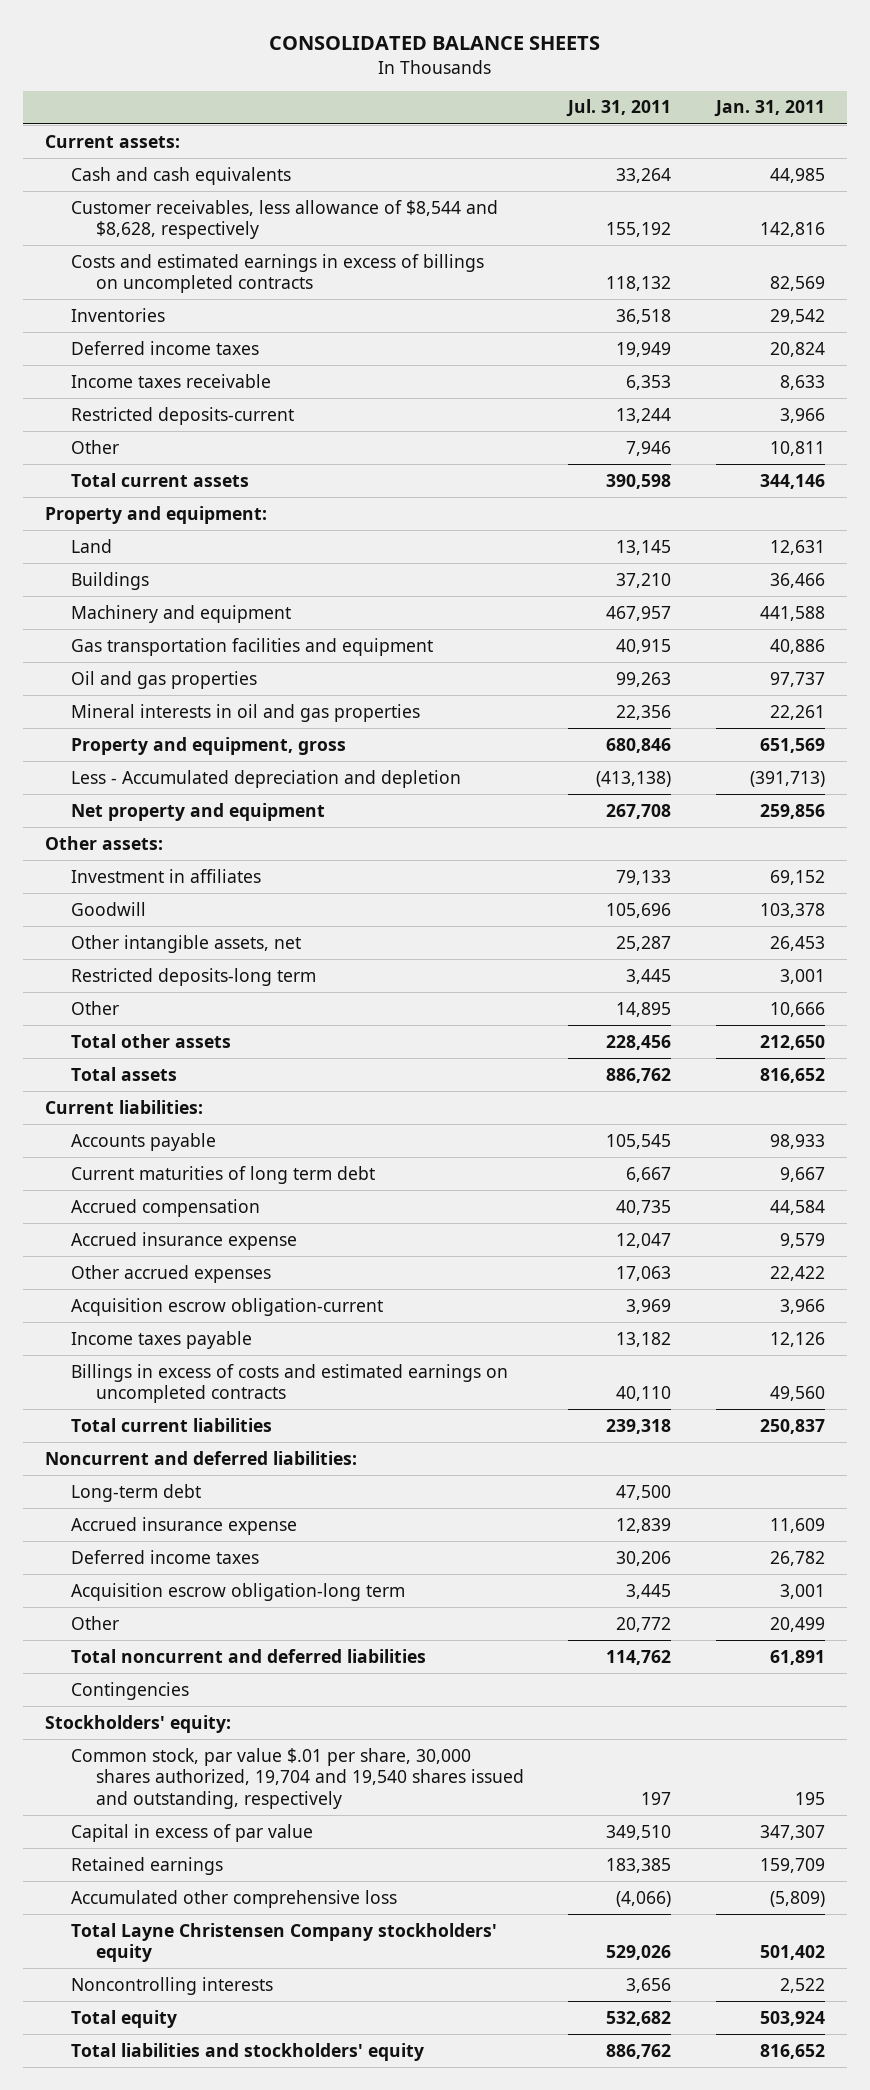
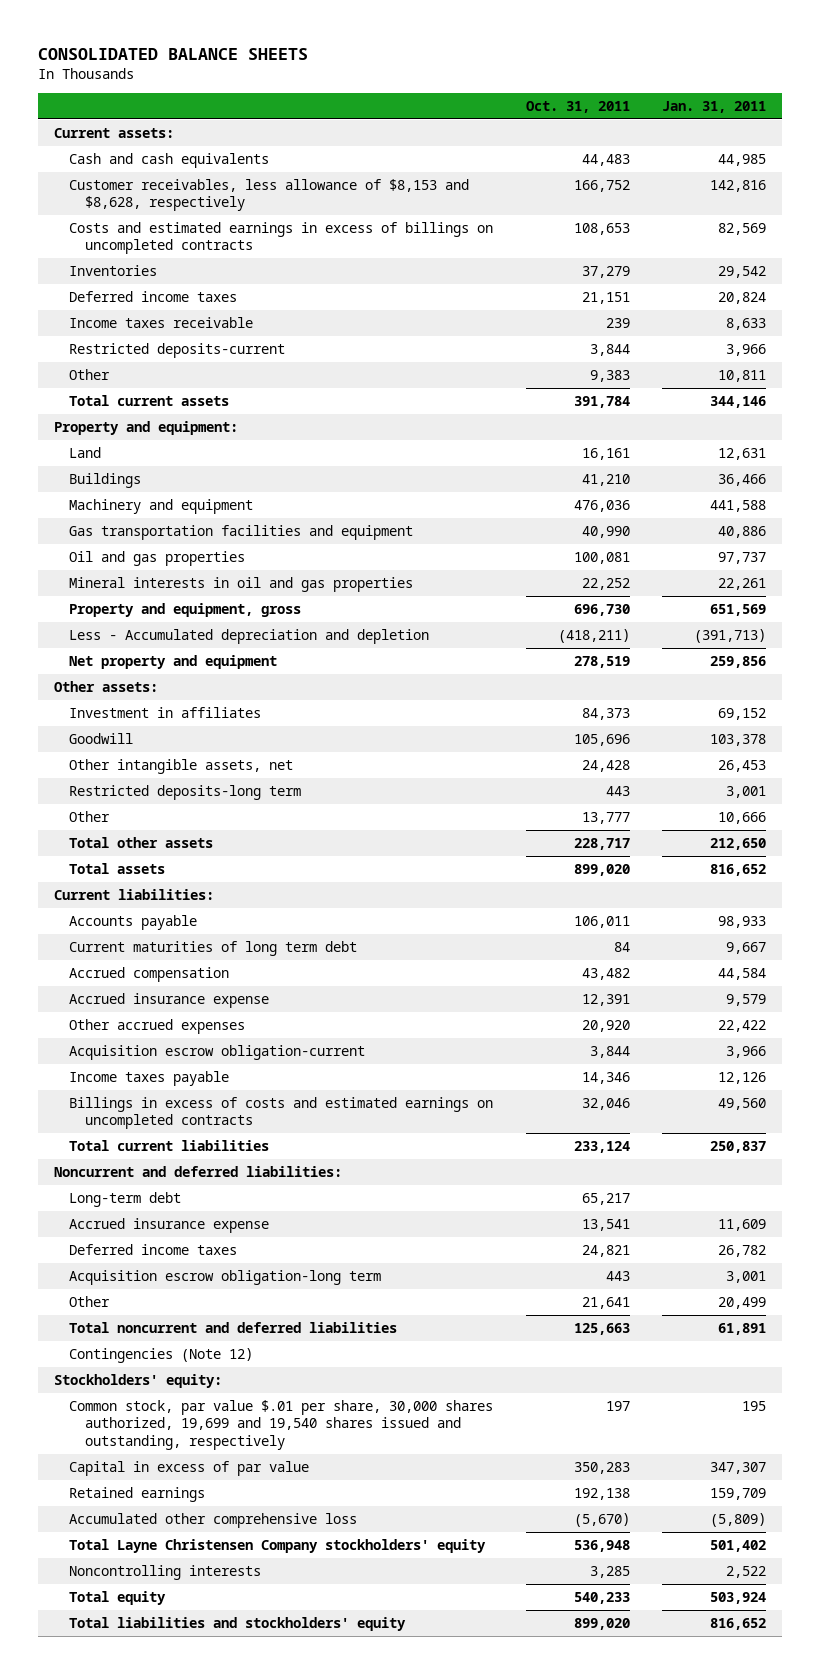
[566,99,672,118] Jul. 31, 2011 -> none
none -> [525,101,630,114] Oct. 31, 2011
[70,199,498,240] Customer receivables, less allowance of $8,544 and $8,628, respectively -> [69,178,470,212] Customer receivables, less allowance of $8,153 and $8,628, respectively
[70,1681,189,1700] Contingencies -> [69,1347,254,1363] Contingencies (Note 12)
[70,1747,525,1810] Common stock, par value $.01 per share, 30,000 shares authorized, 19,704 and 19,540 shares issued and outstanding, respectively -> [69,1399,494,1450] Common stock, par value $.01 per share, 30,000 shares authorized, 19,699 and 19,540 shares issued and outstanding, respectively

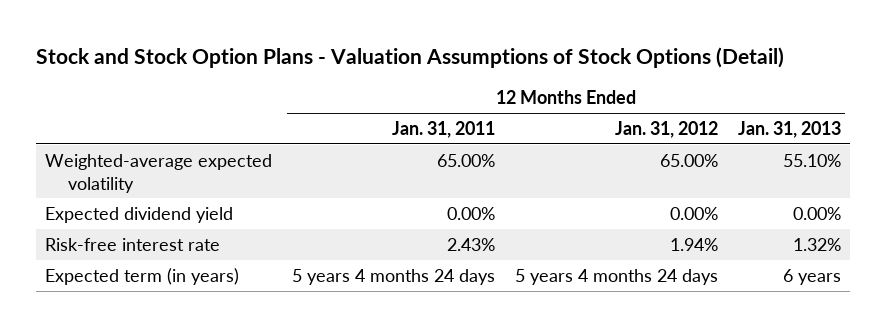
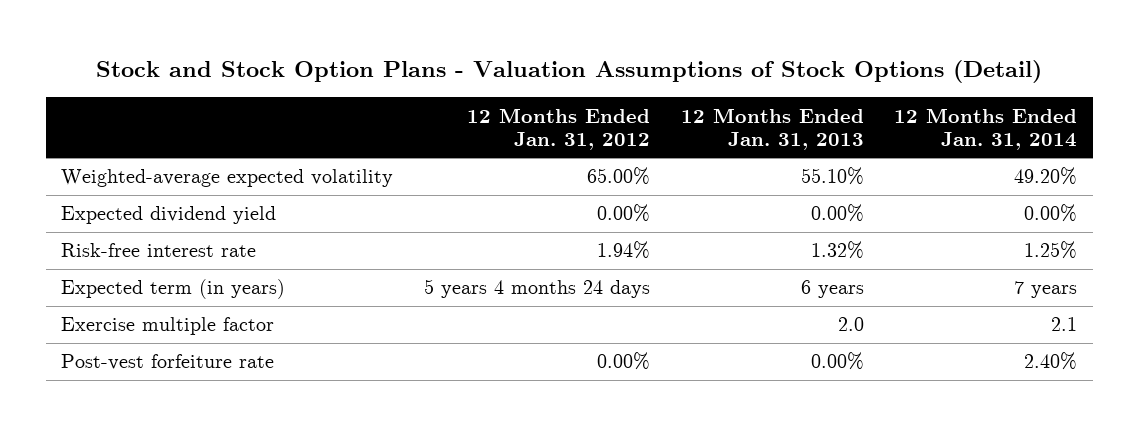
[392,121,496,139] Jan. 31, 2011 -> none
none -> [894,107,1078,151] 12 Months Ended Jan. 31, 2014
none -> [61,317,275,336] Exercise multiple factor
none -> [61,354,275,371] Post-vest forfeiture rate

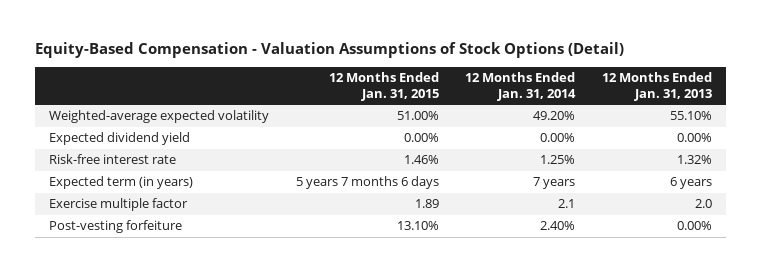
[96,60,1043,84] Stock and Stock Option Plans - Valuation Assumptions of Stock Options (Detail) -> [35,42,625,59] Equity-Based Compensation - Valuation Assumptions of Stock Options (Detail)
[466,107,650,151] 12 Months Ended Jan. 31, 2012 -> none
none -> [328,72,439,101] 12 Months Ended Jan. 31, 2015
[61,354,275,371] Post-vest forfeiture rate -> [48,220,182,234] Post-vesting forfeiture

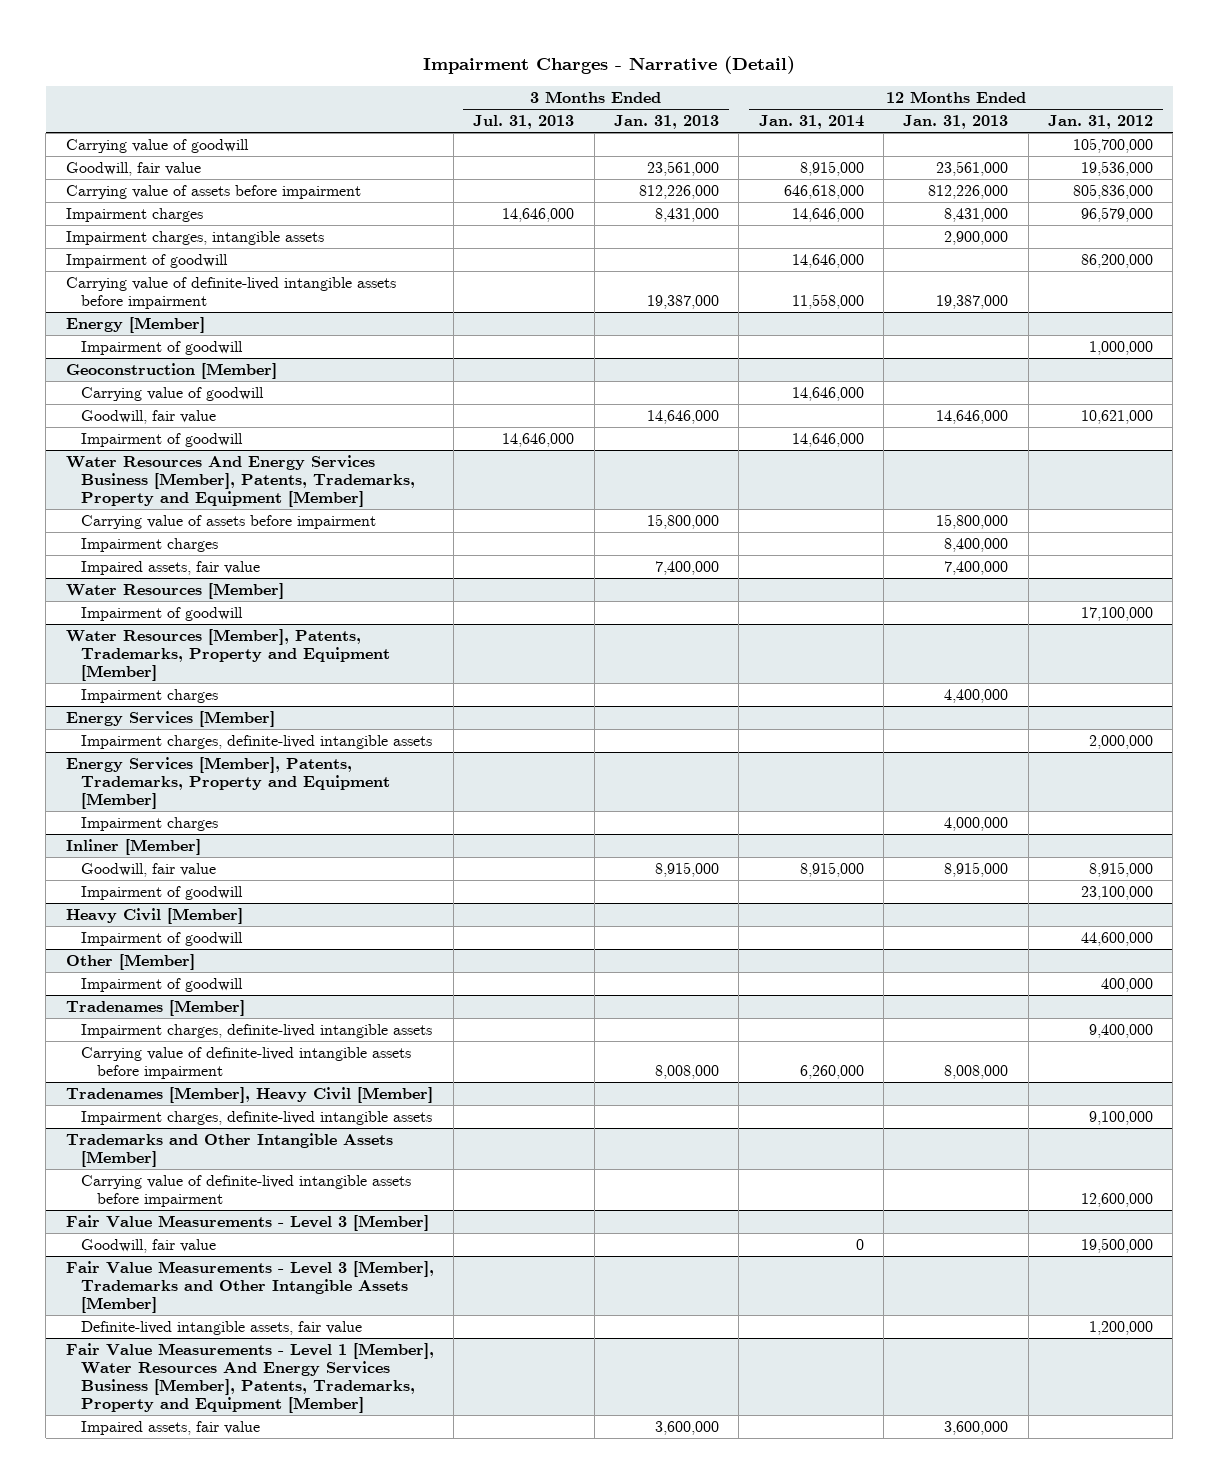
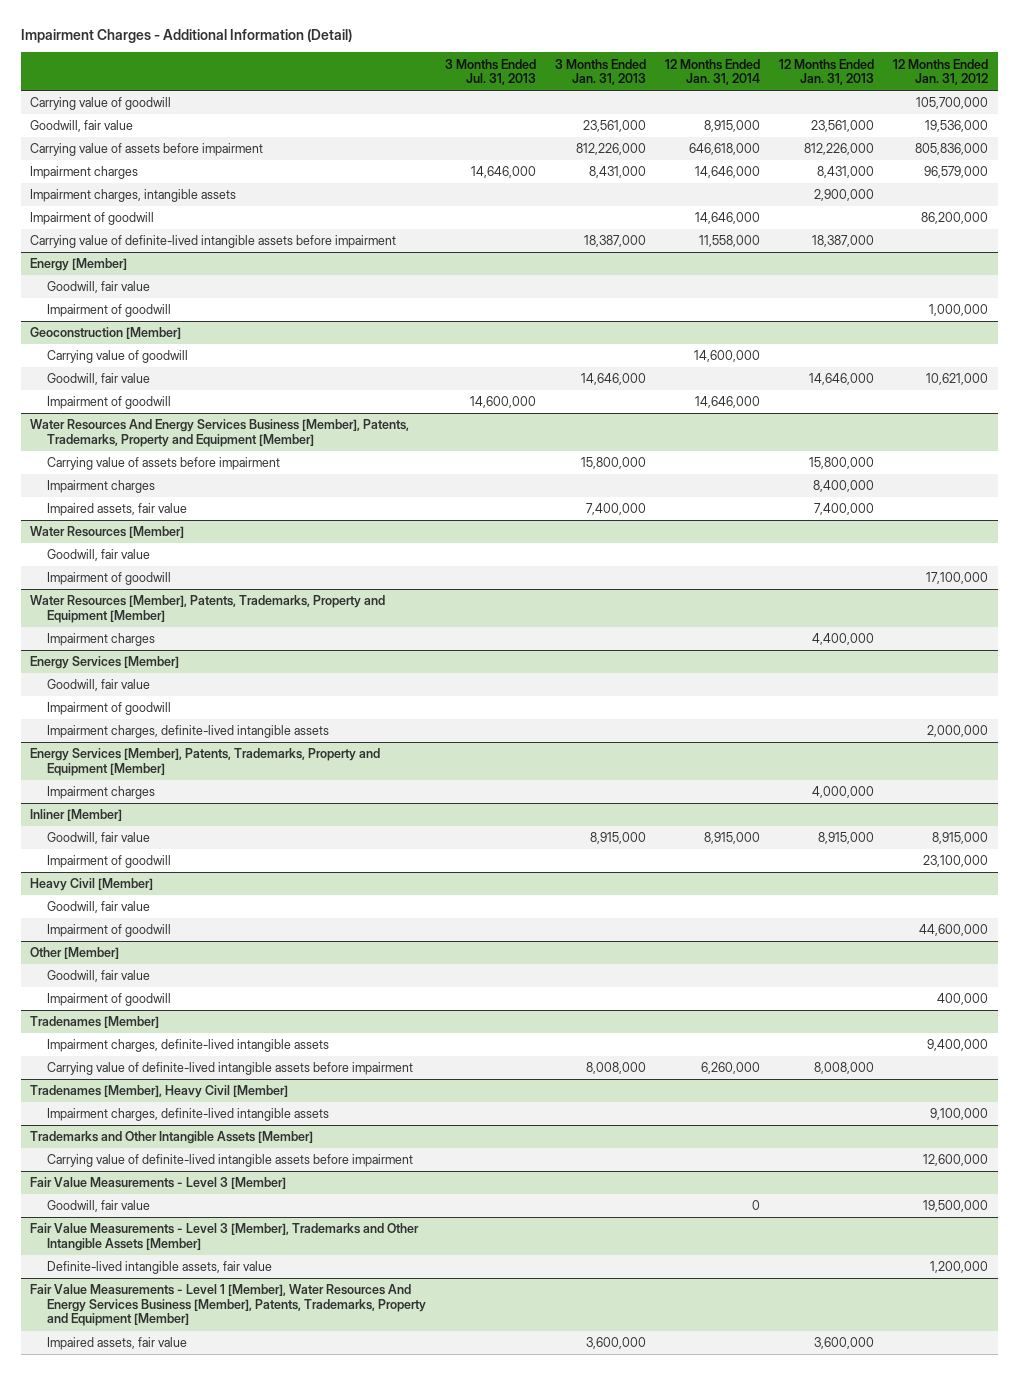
[423,56,796,75] Impairment Charges - Narrative (Detail) -> [20,29,352,44] Impairment Charges - Additional Information (Detail)
[647,295,720,310] 19,387,000 -> [583,235,646,248] 18,387,000
[936,295,1009,310] 19,387,000 -> [812,235,875,248] 18,387,000
none -> [46,281,150,294] Goodwill, fair value
[791,387,864,402] 14,646,000 -> [694,350,761,363] 14,600,000
[502,433,575,448] 14,646,000 -> [469,396,536,409] 14,600,000
none -> [46,549,150,562] Goodwill, fair value
none -> [46,679,150,692] Goodwill, fair value
none -> [46,702,171,716] Impairment of goodwill
none -> [46,901,150,914] Goodwill, fair value
none -> [46,970,150,983] Goodwill, fair value

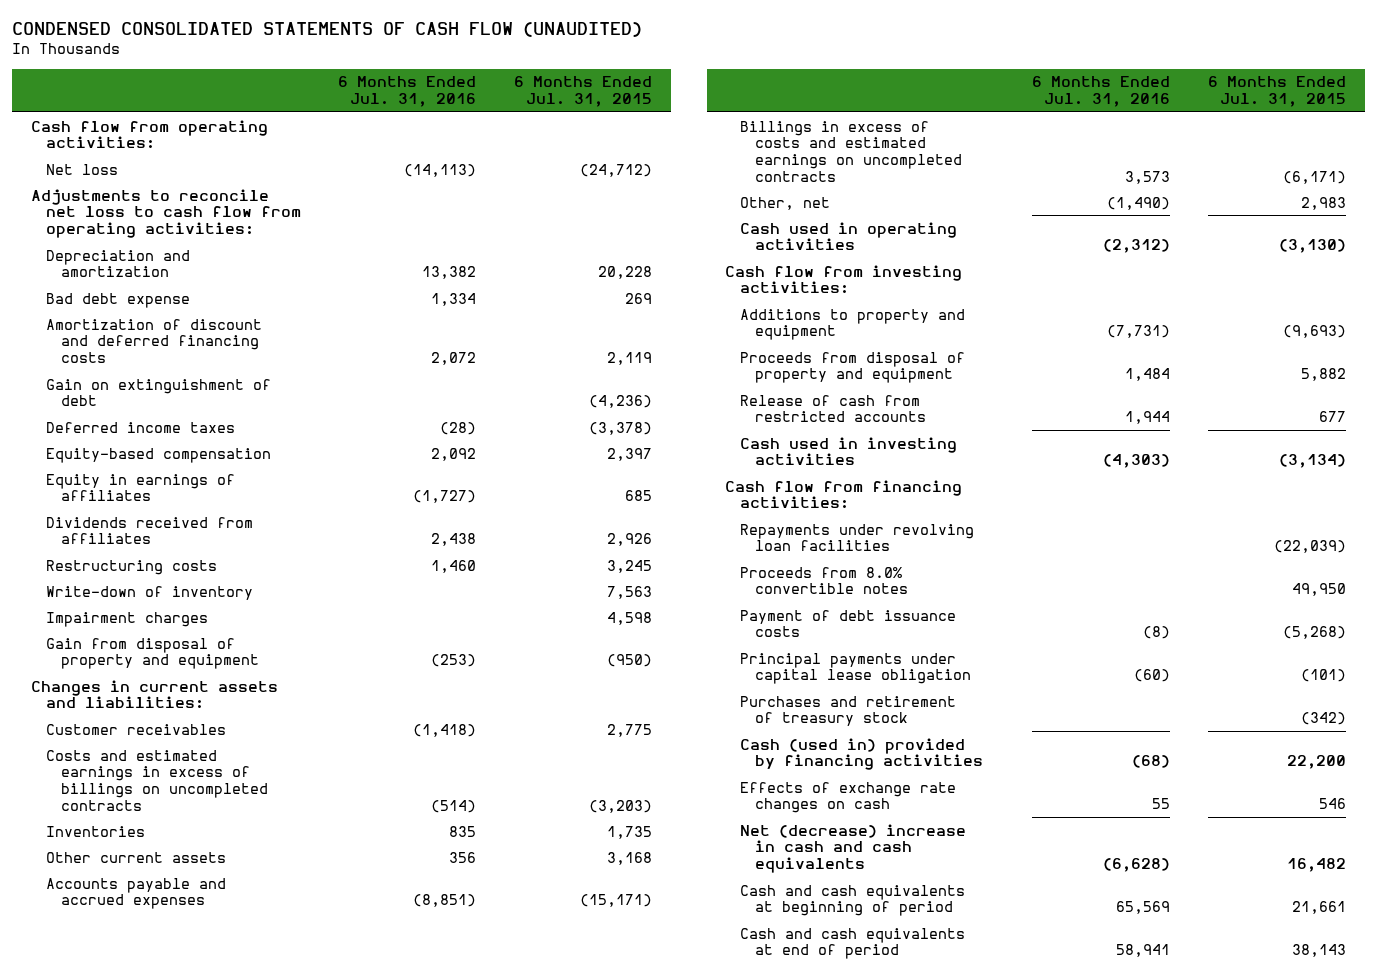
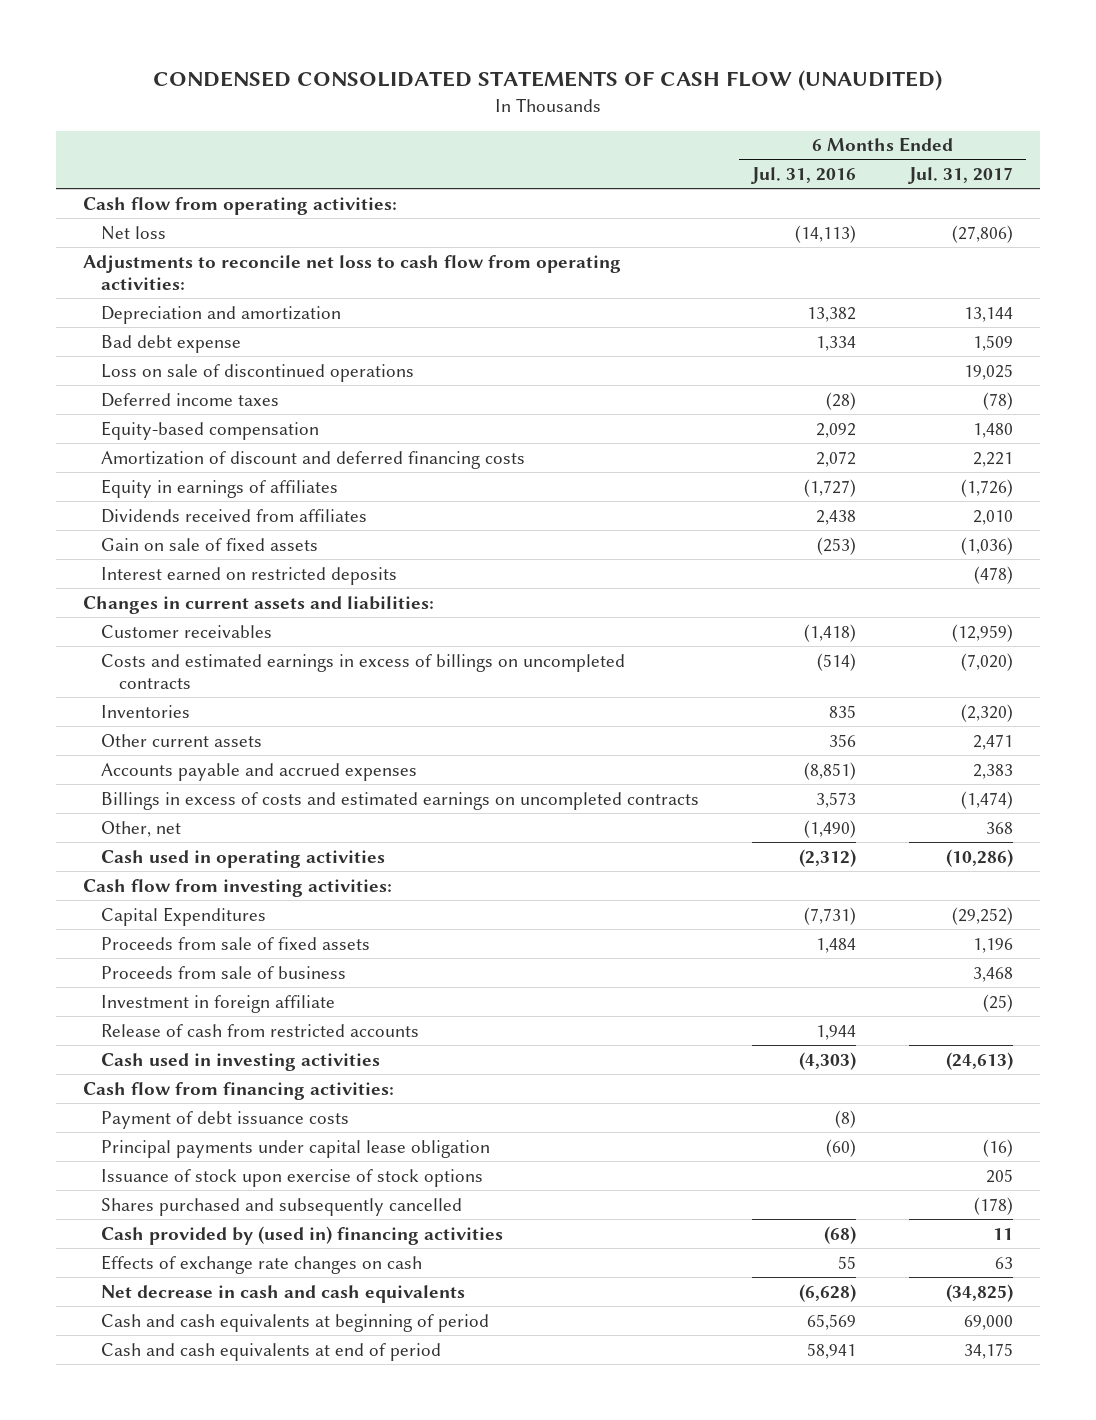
[513,76,652,107] 6 Months Ended Jul. 31, 2015 -> none
none -> [908,167,1014,185] Jul. 31, 2017
[45,378,271,407] Gain on extinguishment of debt -> none
none -> [100,363,414,382] Loss on sale of discontinued operations
[45,318,262,364] Amortization of discount and deferred financing costs -> [100,450,525,469] Amortization of discount and deferred financing costs
[45,559,217,575] Restructuring costs -> none
[45,585,253,600] Write-down of inventory -> none
[45,611,208,627] Impairment charges -> none
[45,637,259,670] Gain from disposal of property and equipment -> [100,537,318,551] Gain on sale of fixed assets
none -> [100,566,397,585] Interest earned on restricted deposits
[739,308,965,341] Additions to property and equipment -> [100,906,266,926] Capital Expenditures
[739,351,965,384] Proceeds from disposal of property and equipment -> [100,936,370,950] Proceeds from sale of fixed assets
none -> [100,965,346,979] Proceeds from sale of business
none -> [100,994,335,1013] Investment in foreign affiliate
[739,523,974,552] Repayments under revolving loan facilities -> none
[739,566,908,595] Proceeds from 8.0% convertible notes -> none
[739,695,956,727] Purchases and retirement of treasury stock -> none
none -> [100,1168,483,1187] Issuance of stock upon exercise of stock options
none -> [100,1197,462,1216] Shares purchased and subsequently cancelled
[739,737,983,771] Cash (used in) provided by financing activities -> [100,1225,503,1245] Cash provided by (used in) financing activities
[739,823,966,874] Net (decrease) increase in cash and cash equivalents -> [100,1284,465,1303] Net decrease in cash and cash equivalents

